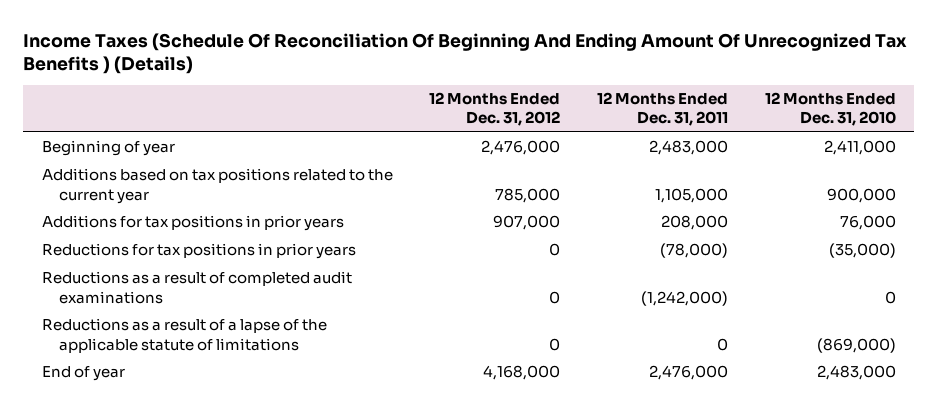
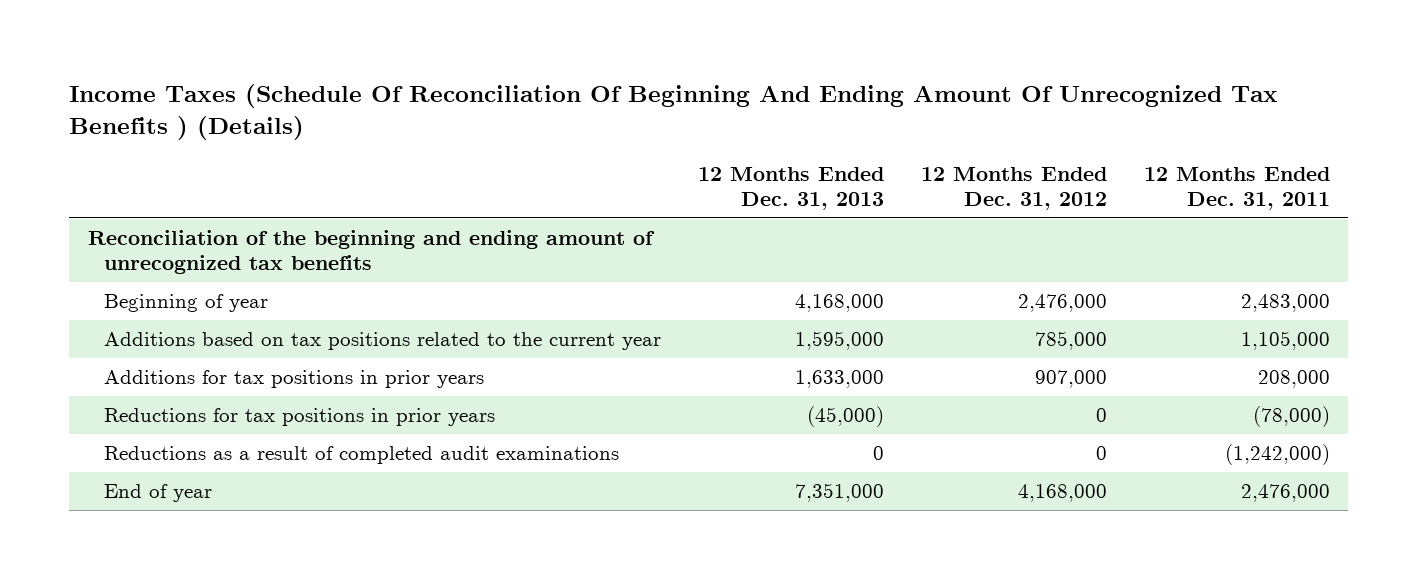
[764,92,896,127] 12 Months Ended Dec. 31, 2010 -> none
none -> [698,166,885,210] 12 Months Ended Dec. 31, 2013
none -> [87,230,655,275] Reconciliation of the beginning and ending amount of unrecognized tax benefits
[41,318,327,353] Reductions as a result of a lapse of the applicable statute of limitations -> none

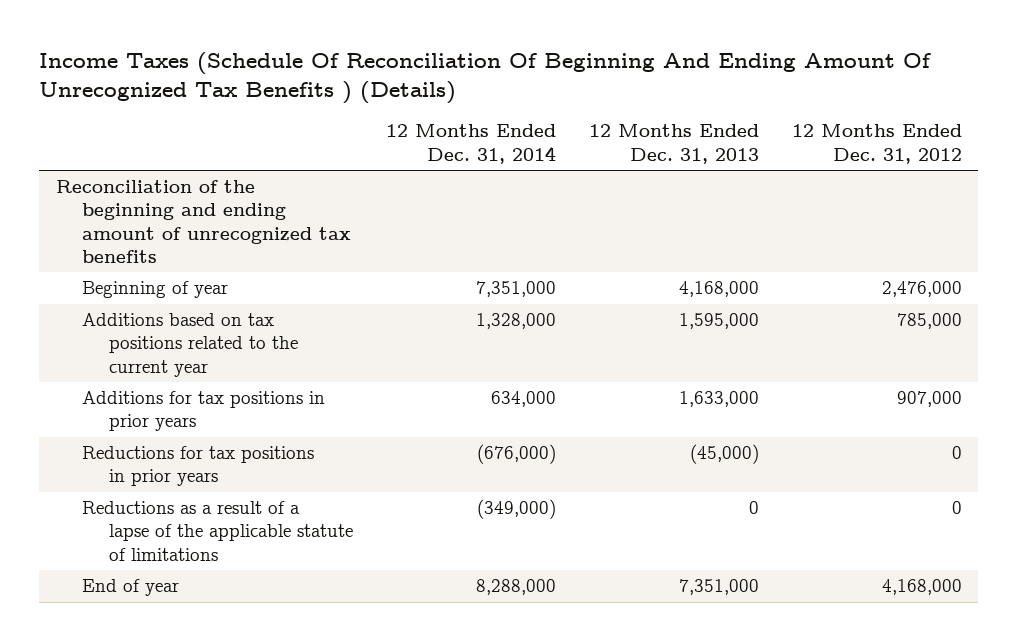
[1143,166,1330,210] 12 Months Ended Dec. 31, 2011 -> none
none -> [385,124,556,164] 12 Months Ended Dec. 31, 2014
[104,446,620,465] Reductions as a result of completed audit examinations -> none
none -> [82,501,353,561] Reductions as a result of a lapse of the applicable statute of limitations

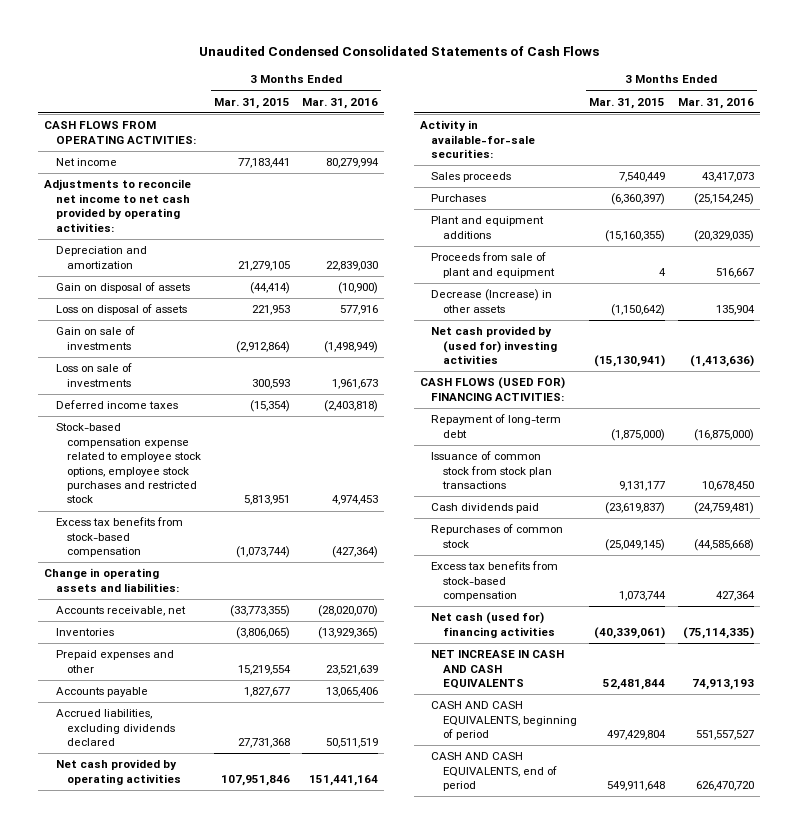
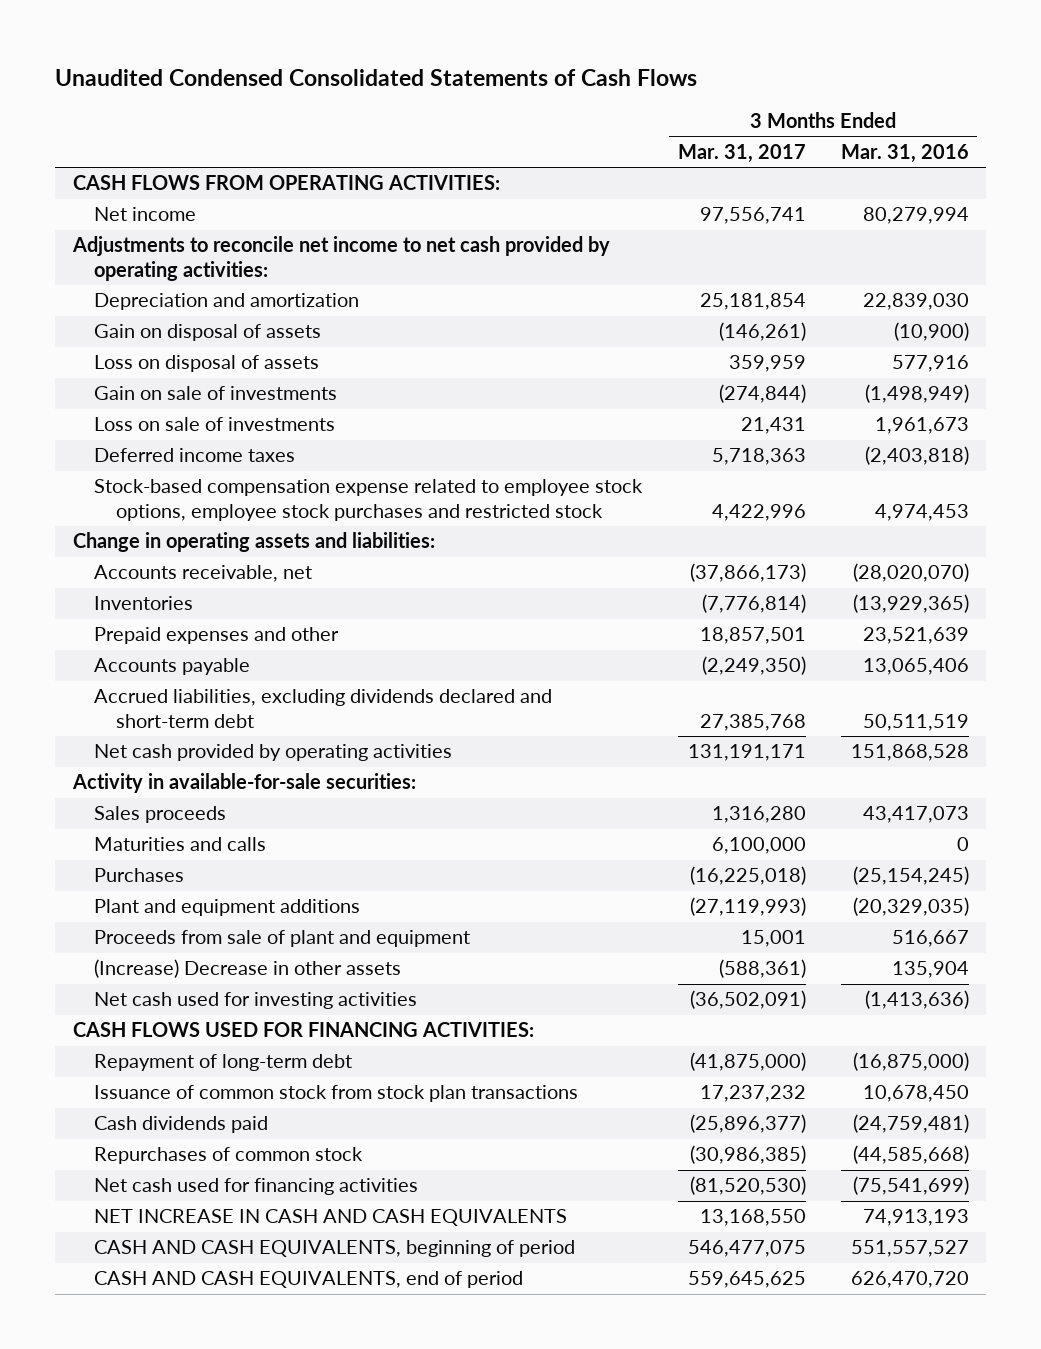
[213,97,290,109] Mar. 31, 2015 -> none
none -> [677,143,806,163] Mar. 31, 2017
[55,517,183,558] Excess tax benefits from stock-based compensation -> none
[55,709,176,747] Accrued liabilities, excluding dividends declared -> [94,689,553,728] Accrued liabilities, excluding dividends declared and short-term debt
[309,774,379,786] 151,441,164 -> [850,744,969,762] 151,868,528
none -> [94,837,267,852] Maturities and calls
[431,289,553,313] Decrease (Increase) in other assets -> [94,959,402,979] (Increase) Decrease in other assets
[431,326,557,365] Net cash provided by (used for) investing activities -> [94,992,418,1010] Net cash used for investing activities
[419,377,565,401] CASH FLOWS (USED FOR) FINANCING ACTIVITIES: -> [72,1022,534,1038] CASH FLOWS USED FOR FINANCING ACTIVITIES:
[431,561,559,602] Excess tax benefits from stock-based compensation -> none
[431,612,555,638] Net cash (used for) financing activities -> [94,1178,419,1196] Net cash used for financing activities
[682,626,754,639] (75,114,335) -> [852,1176,969,1196] (75,541,699)

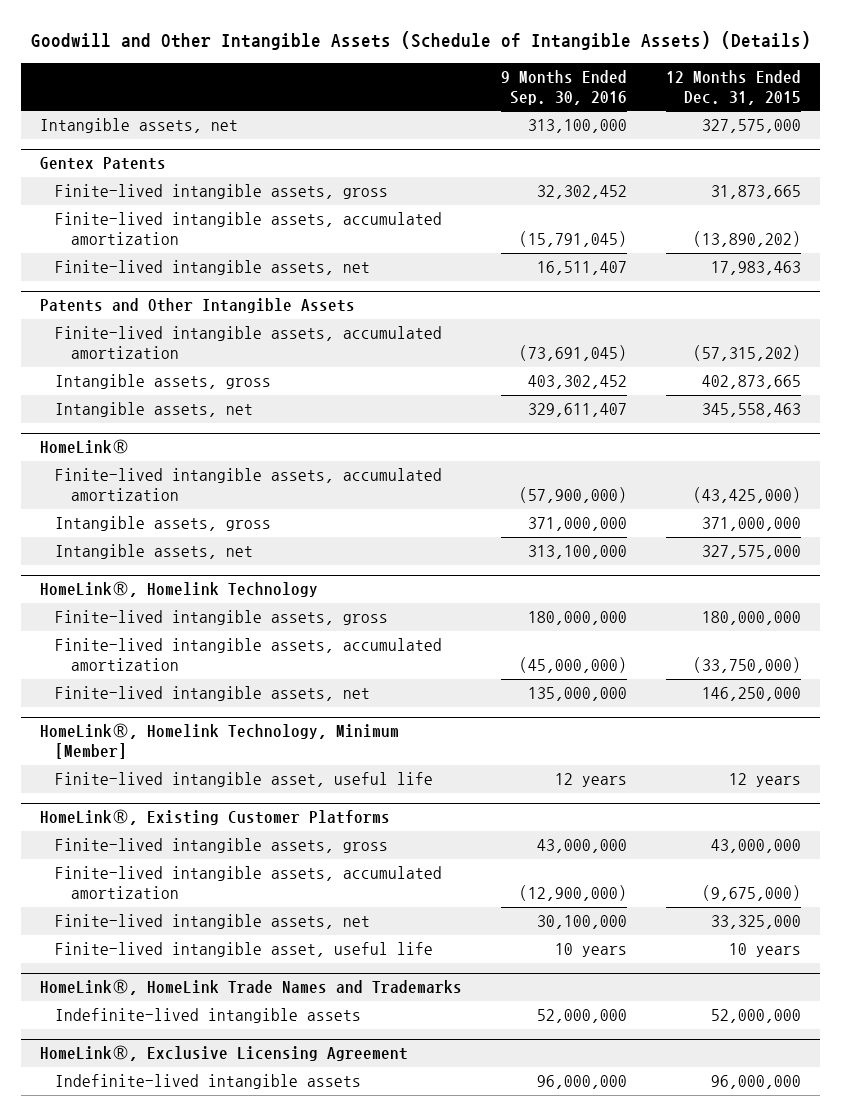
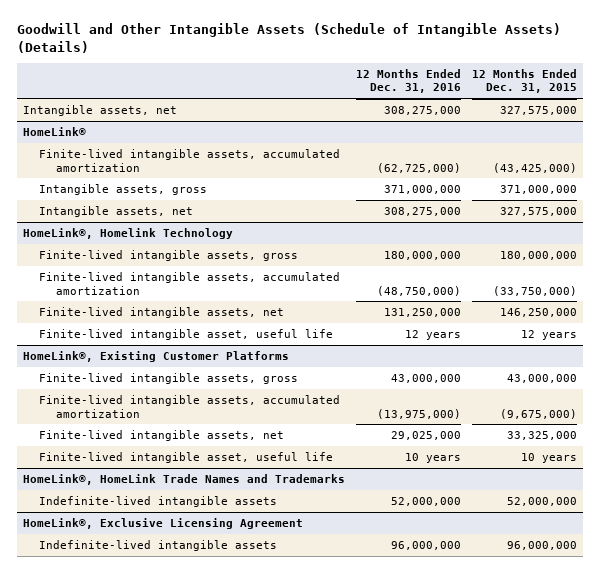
[501,69,628,105] 9 Months Ended Sep. 30, 2016 -> none
none -> [355,68,461,94] 12 Months Ended Dec. 31, 2016
[40,157,167,171] Gentex Patents -> none
[55,184,389,200] Finite-lived intangible assets, gross -> none
[55,212,443,246] Finite-lived intangible assets, accumulated amortization -> none
[55,260,371,276] Finite-lived intangible assets, net -> none
[40,298,356,314] Patents and Other Intangible Assets -> none
[55,326,443,360] Finite-lived intangible assets, accumulated amortization -> none
[55,374,272,390] Intangible assets, gross -> none
[55,402,254,418] Intangible assets, net -> none
[40,723,400,760] HomeLink®, Homelink Technology, Minimum [Member] -> none

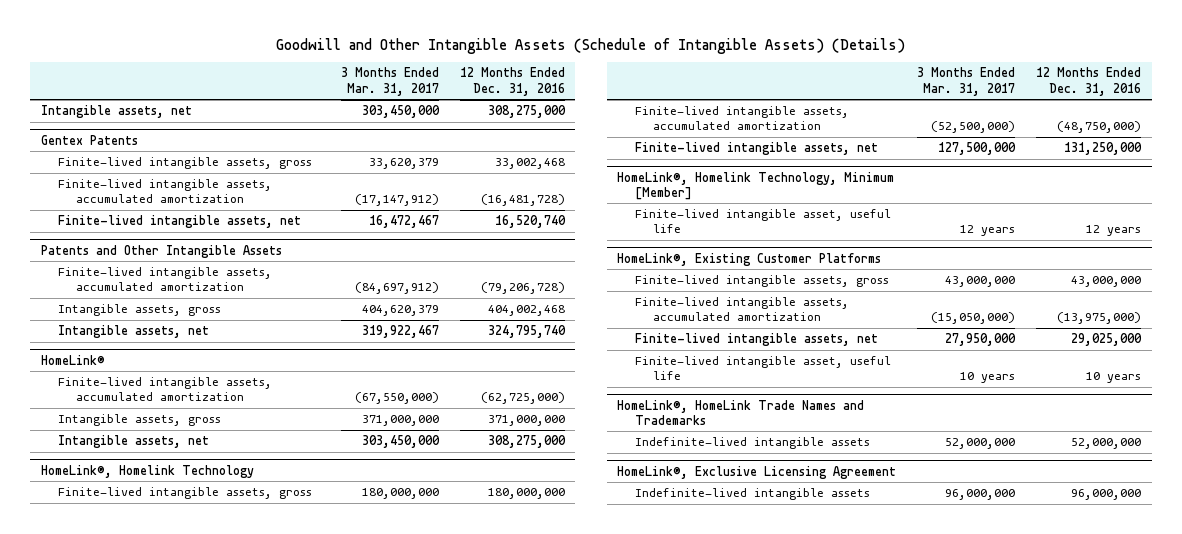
[472,68,578,94] 12 Months Ended Dec. 31, 2015 -> none
none -> [340,67,439,96] 3 Months Ended Mar. 31, 2017
none -> [40,134,138,145] Gentex Patents
none -> [58,157,313,170] Finite-lived intangible assets, gross
none -> [58,179,273,204] Finite-lived intangible assets, accumulated amortization
none -> [58,215,302,229] Finite-lived intangible assets, net
none -> [40,244,282,258] Patents and Other Intangible Assets
none -> [58,267,273,292] Finite-lived intangible assets, accumulated amortization
none -> [58,304,222,317] Intangible assets, gross
none -> [58,325,210,339] Intangible assets, net
none -> [617,171,895,200] HomeLink®, Homelink Technology, Minimum [Member]

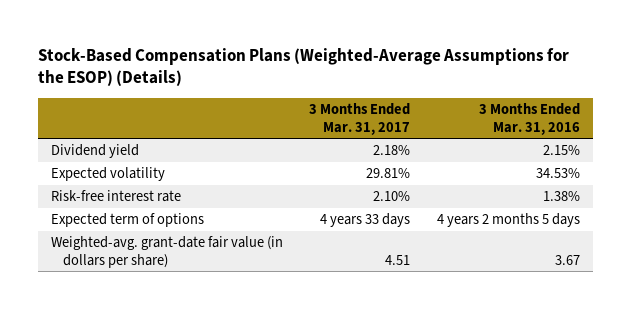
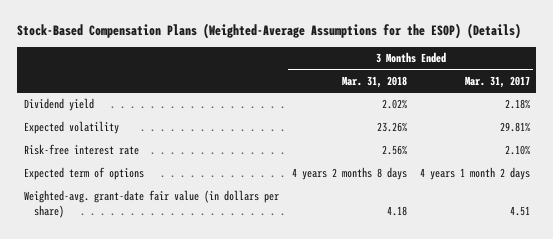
[478,103,580,135] 3 Months Ended Mar. 31, 2016 -> none
none -> [341,75,407,88] Mar. 31, 2018
[320,213,411,228] 4 years 33 days -> [419,167,530,181] 4 years 1 month 2 days

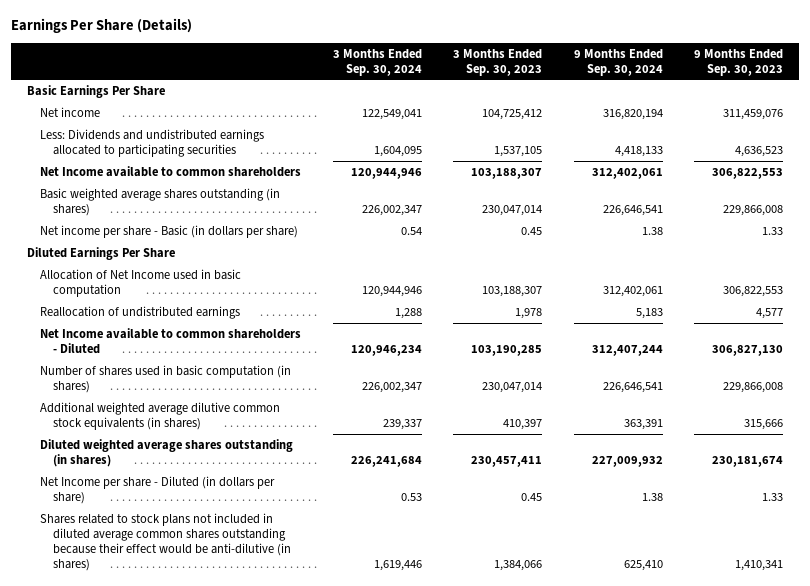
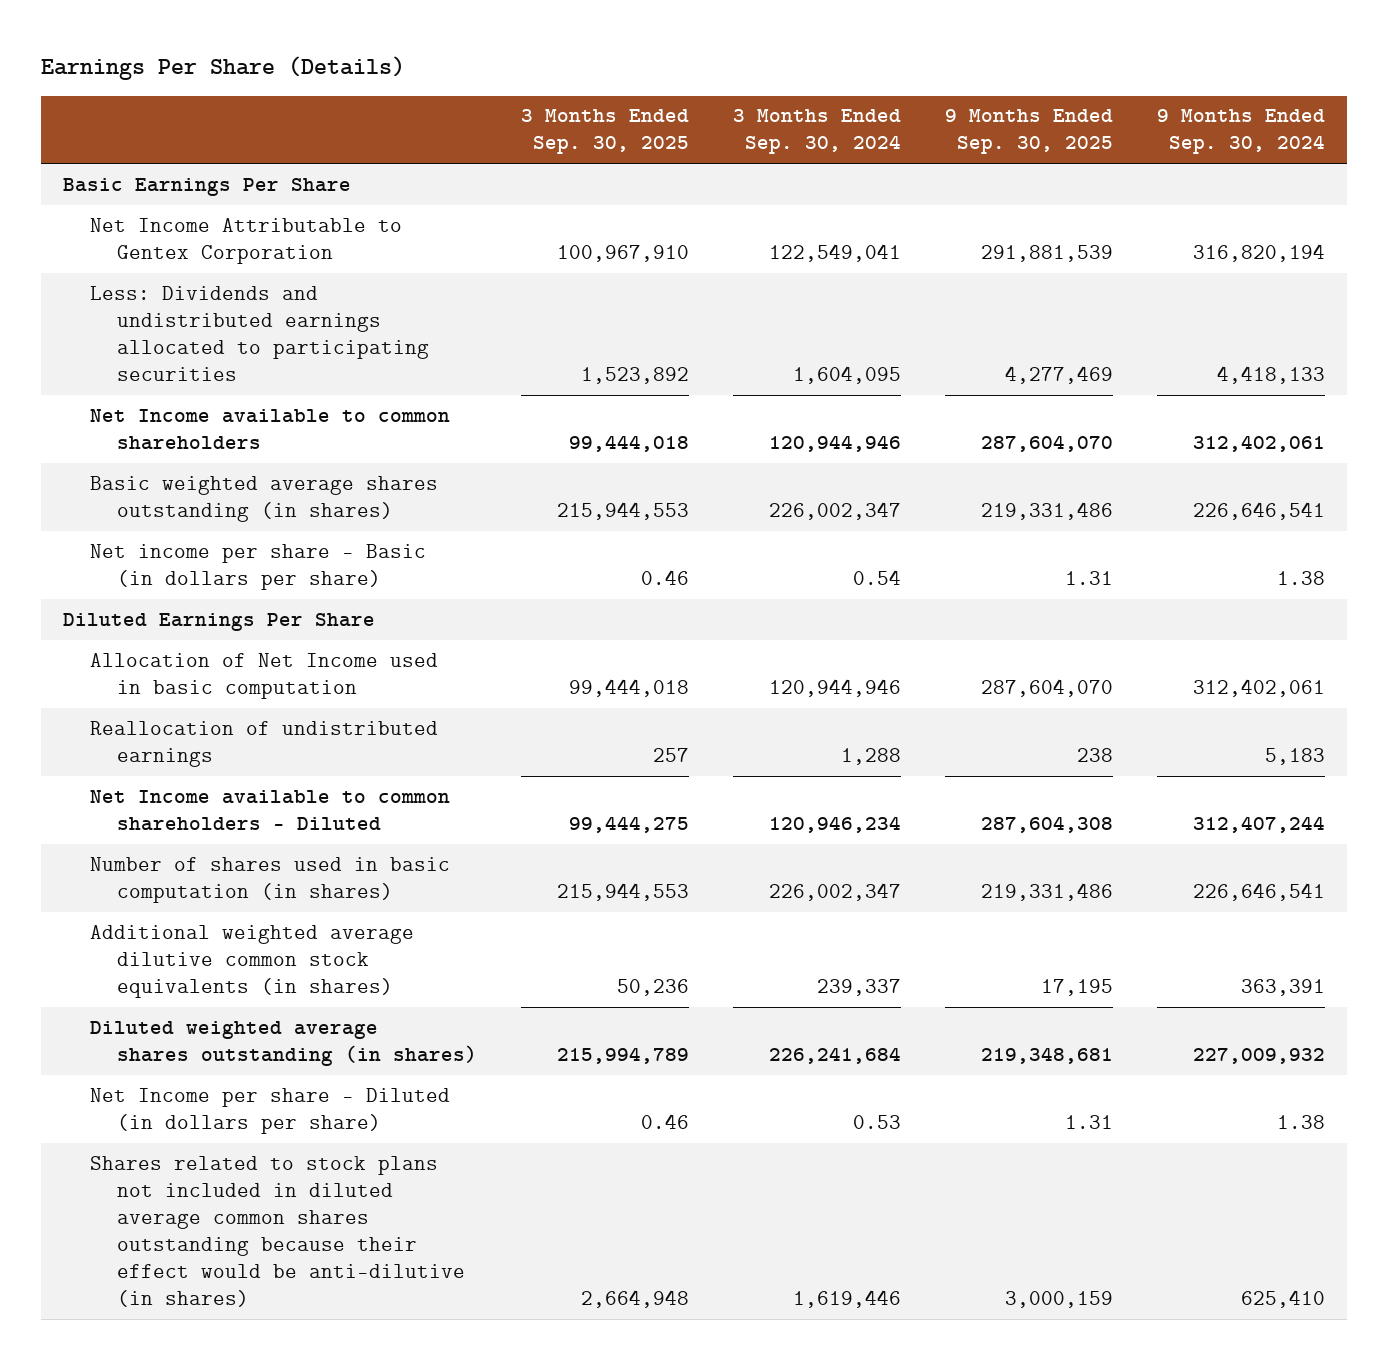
[453,48,543,76] 3 Months Ended Sep. 30, 2023 -> none
[694,48,784,76] 9 Months Ended Sep. 30, 2023 -> none
none -> [521,109,690,155] 3 Months Ended Sep. 30, 2025
none -> [944,109,1113,155] 9 Months Ended Sep. 30, 2025
[40,106,101,117] Net income -> [90,217,403,264] Net Income Attributable to Gentex Corporation

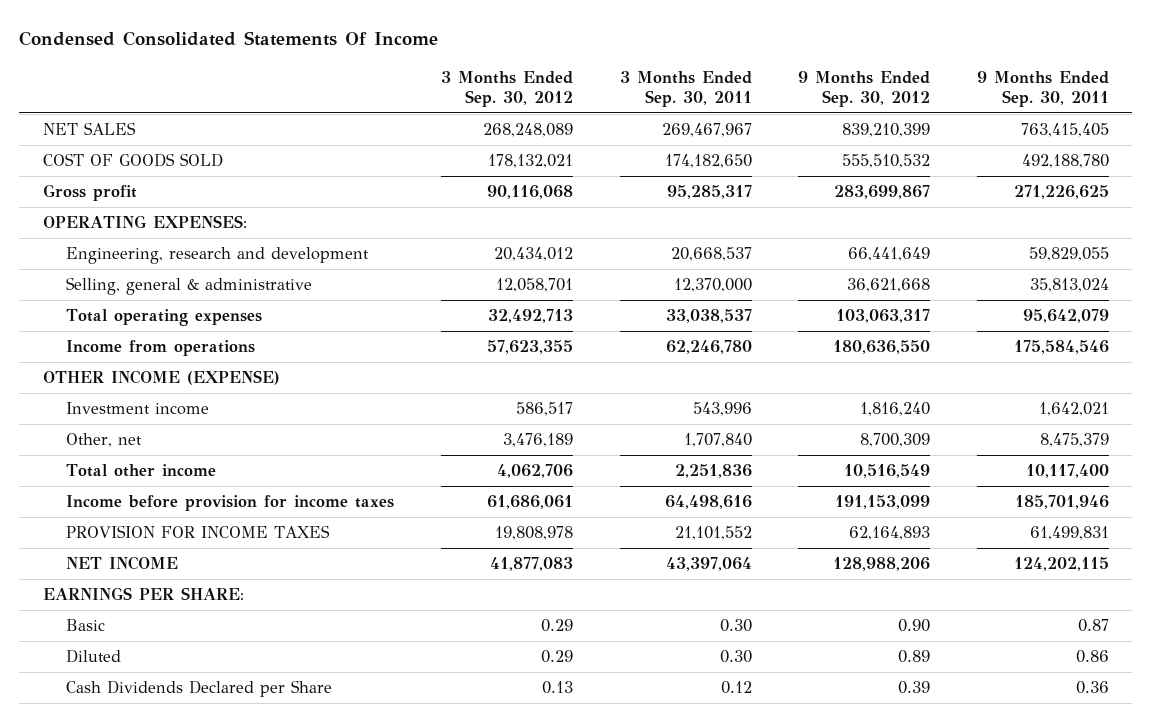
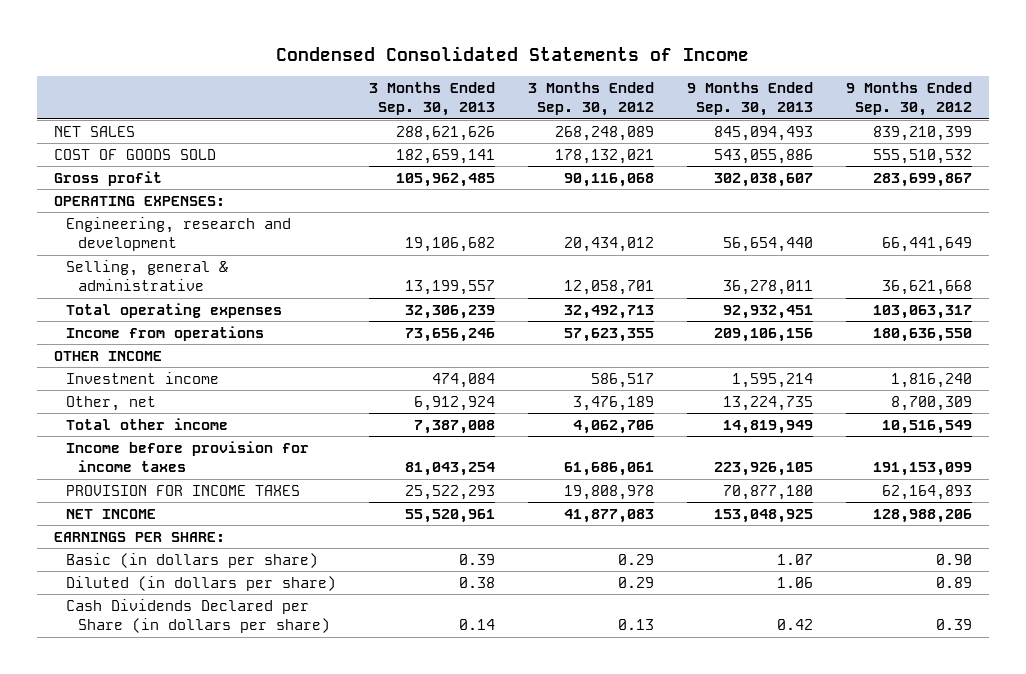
[19,31,439,47] Condensed Consolidated Statements Of Income -> [275,45,749,61] Condensed Consolidated Statements of Income
[619,71,752,108] 3 Months Ended Sep. 30, 2011 -> none
[976,71,1109,108] 9 Months Ended Sep. 30, 2011 -> none
none -> [368,81,495,117] 3 Months Ended Sep. 30, 2013
none -> [687,81,814,117] 9 Months Ended Sep. 30, 2013
[42,370,280,386] OTHER INCOME (EXPENSE) -> [53,350,162,361] OTHER INCOME
[66,619,106,632] Basic -> [65,552,318,568] Basic (in dollars per share)
[66,649,122,664] Diluted -> [65,575,336,591] Diluted (in dollars per share)
[66,680,333,698] Cash Dividends Declared per Share -> [65,598,330,634] Cash Dividends Declared per Share (in dollars per share)

